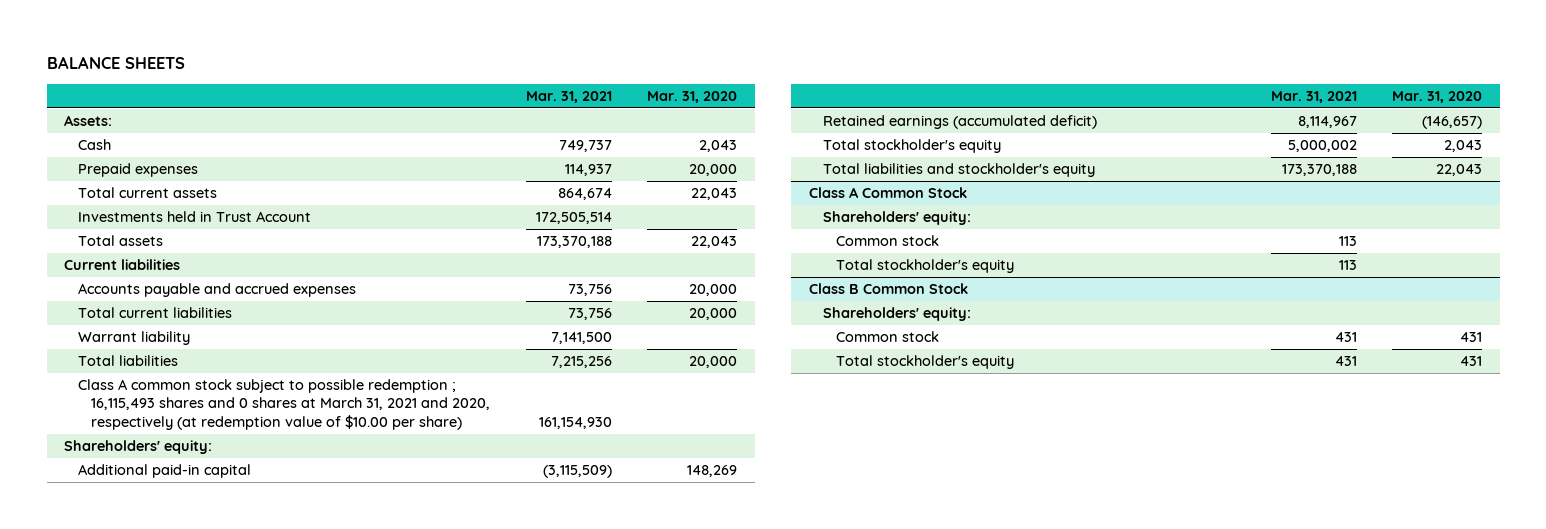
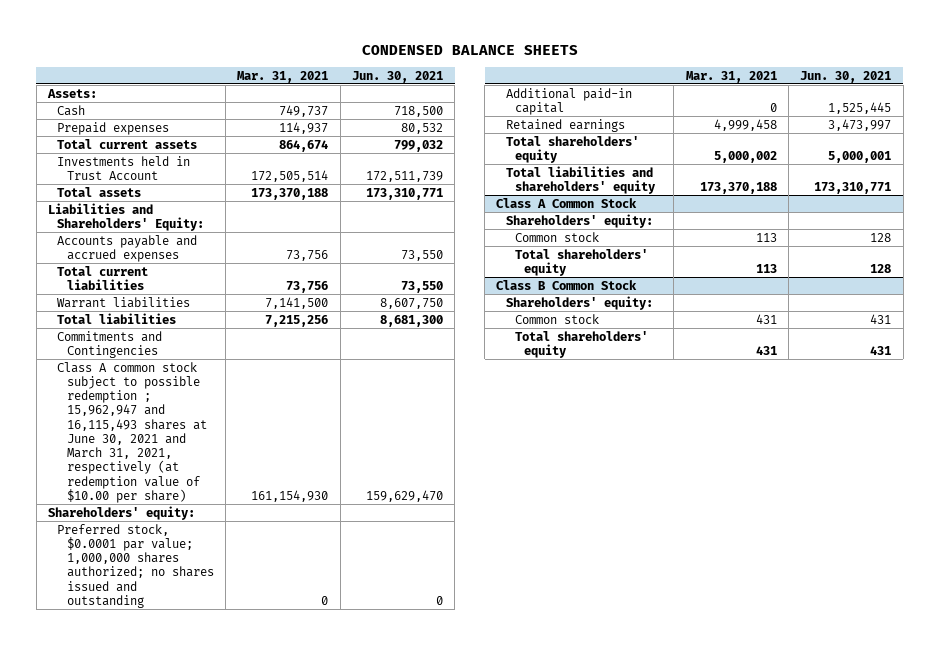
[46,56,185,70] BALANCE SHEETS -> [361,44,578,55] CONDENSED BALANCE SHEETS
[647,90,738,103] Mar. 31, 2020 -> none
none -> [351,70,443,83] Jun. 30, 2021
[64,259,181,271] Current liabilities -> none
none -> [47,202,205,231] Liabilities and Shareholders' Equity:
[77,331,190,346] Warrant liability -> [57,296,191,308] Warrant liabilities
none -> [57,330,163,358] Commitments and Contingencies
[77,379,491,430] Class A common stock subject to possible redemption ; 16,115,493 shares and 0 shares at March 31, 2021 and 2020, respectively (at redemption value of $10.00 per share) -> [57,361,207,503] Class A common stock subject to possible redemption ; 15,962,947 and 16,115,493 shares at June 30, 2021 and March 31, 2021, respectively (at redemption value of $10.00 per share)
none -> [57,523,214,608] Preferred stock, $0.0001 par value; 1,000,000 shares authorized; no shares issued and outstanding
[542,465,612,479] (3,115,509) -> [769,102,777,112] 0
[822,115,1097,130] Retained earnings (accumulated deficit) -> [505,118,625,132] Retained earnings
[1297,116,1357,129] 8,114,967 -> [713,118,777,131] 4,999,458
[822,139,1001,154] Total stockholder's equity -> [505,135,639,163] Total shareholders' equity
[822,163,1095,178] Total liabilities and stockholder's equity -> [505,165,657,194] Total liabilities and shareholders' equity
[836,259,1015,274] Total stockholder's equity -> [515,248,649,276] Total shareholders' equity
[836,355,1015,370] Total stockholder's equity -> [515,330,649,358] Total shareholders' equity

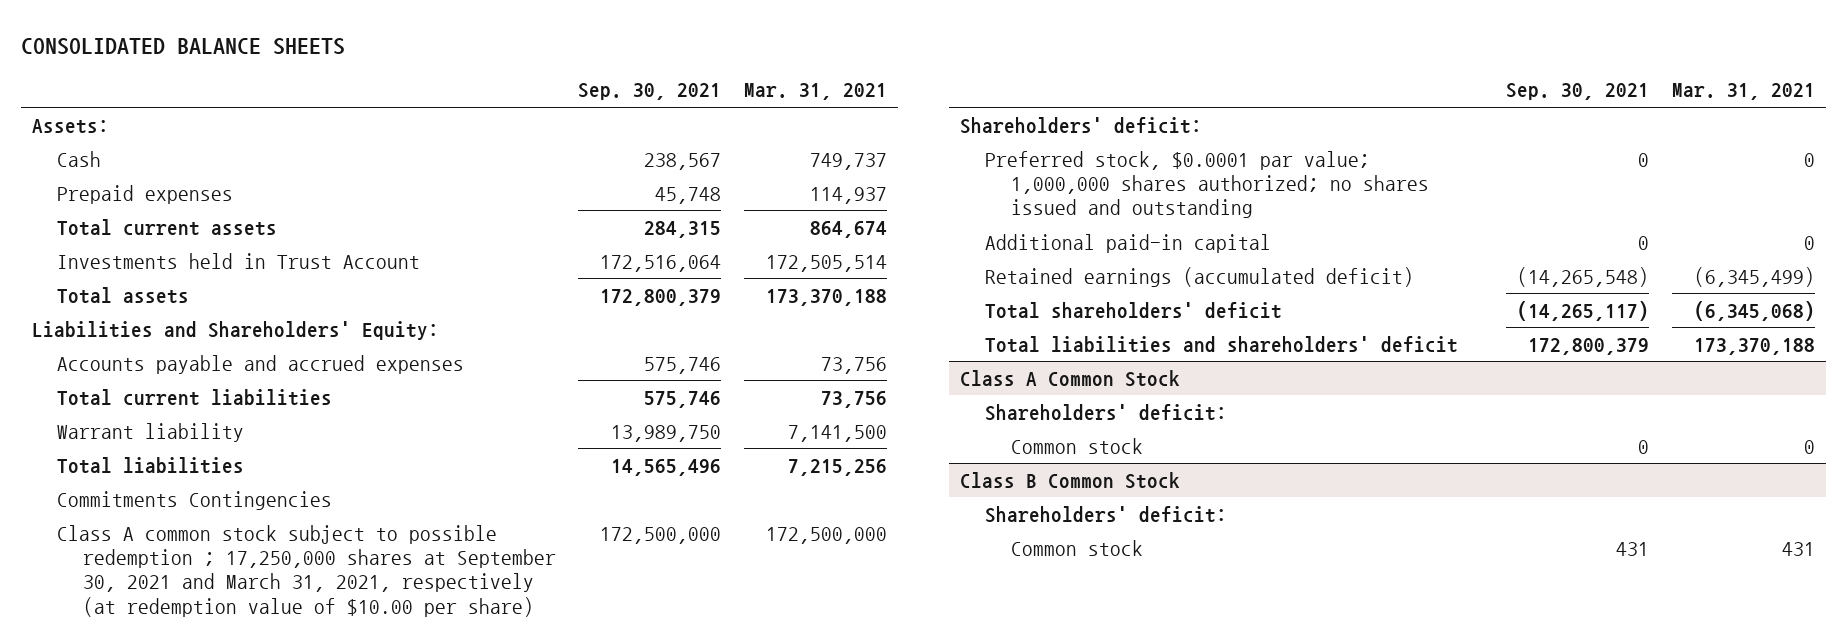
[361,44,578,55] CONDENSED BALANCE SHEETS -> [20,37,345,55] CONSOLIDATED BALANCE SHEETS
[351,70,443,83] Jun. 30, 2021 -> none
none -> [578,83,722,101] Sep. 30, 2021
[57,296,191,308] Warrant liabilities -> [57,422,245,442] Warrant liability
[57,330,163,358] Commitments and Contingencies -> [57,490,333,510] Commitments Contingencies
[57,361,207,503] Class A common stock subject to possible redemption ; 15,962,947 and 16,115,493 shares at June 30, 2021 and March 31, 2021, respectively (at redemption value of $10.00 per share) -> [57,524,556,617] Class A common stock subject to possible redemption ; 17,250,000 shares at September 30, 2021 and March 31, 2021, respectively (at redemption value of $10.00 per share)
[251,489,329,502] 161,154,930 -> [765,526,887,544] 172,500,000
[47,505,195,520] Shareholders' equity: -> [960,116,1203,134] Shareholders' deficit:
[505,118,625,132] Retained earnings -> [985,266,1415,287] Retained earnings (accumulated deficit)
[713,118,777,131] 4,999,458 -> [1693,266,1815,287] (6,345,499)
[505,135,639,163] Total shareholders' equity -> [985,301,1283,319] Total shareholders' deficit
[713,150,777,163] 5,000,002 -> [1693,300,1815,321] (6,345,068)
[505,165,657,194] Total liabilities and shareholders' equity -> [985,335,1459,353] Total liabilities and shareholders' deficit
[515,248,649,276] Total shareholders' equity -> none
[505,213,653,228] Shareholders' equity: -> [985,403,1228,421] Shareholders' deficit:
[755,232,777,242] 113 -> [1803,439,1815,454] 0
[505,295,653,310] Shareholders' equity: -> [985,505,1228,523] Shareholders' deficit:
[515,330,649,358] Total shareholders' equity -> none

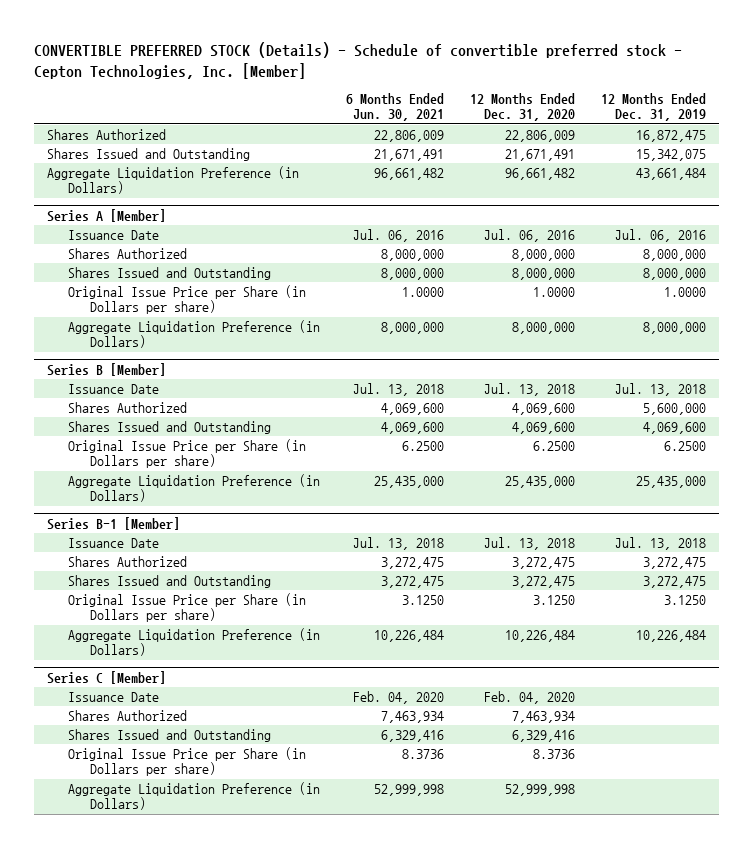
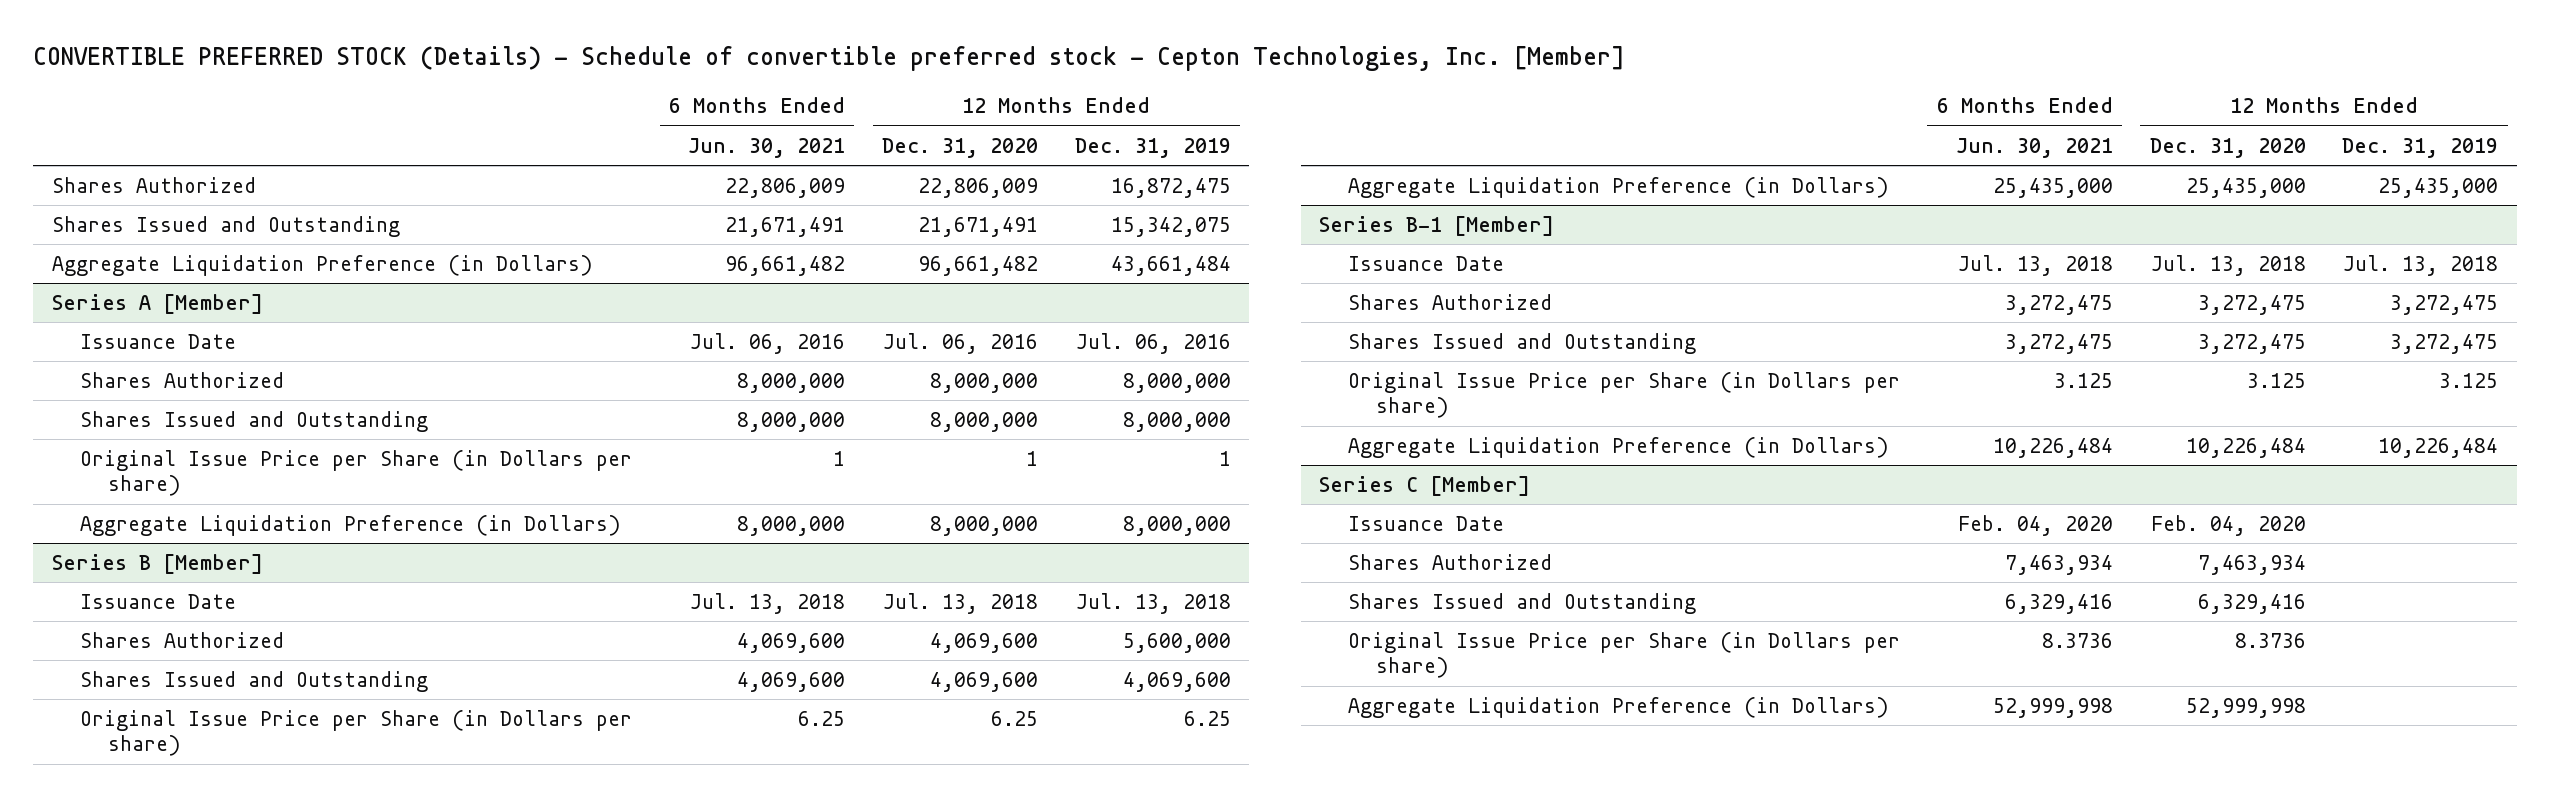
[402,286,445,297] 1.0000 -> [832,450,845,466] 1
[533,286,576,297] 1.0000 -> [1025,450,1038,466] 1
[664,286,707,297] 1.0000 -> [1218,450,1231,466] 1
[402,440,445,451] 6.2500 -> [797,710,845,726] 6.25
[533,440,576,451] 6.2500 -> [990,710,1038,726] 6.25
[664,440,707,451] 6.2500 -> [1183,710,1231,726] 6.25
[402,594,445,605] 3.1250 -> [2053,372,2113,388] 3.125
[533,594,576,605] 3.1250 -> [2246,372,2306,388] 3.125
[664,594,707,605] 3.1250 -> [2439,372,2499,388] 3.125

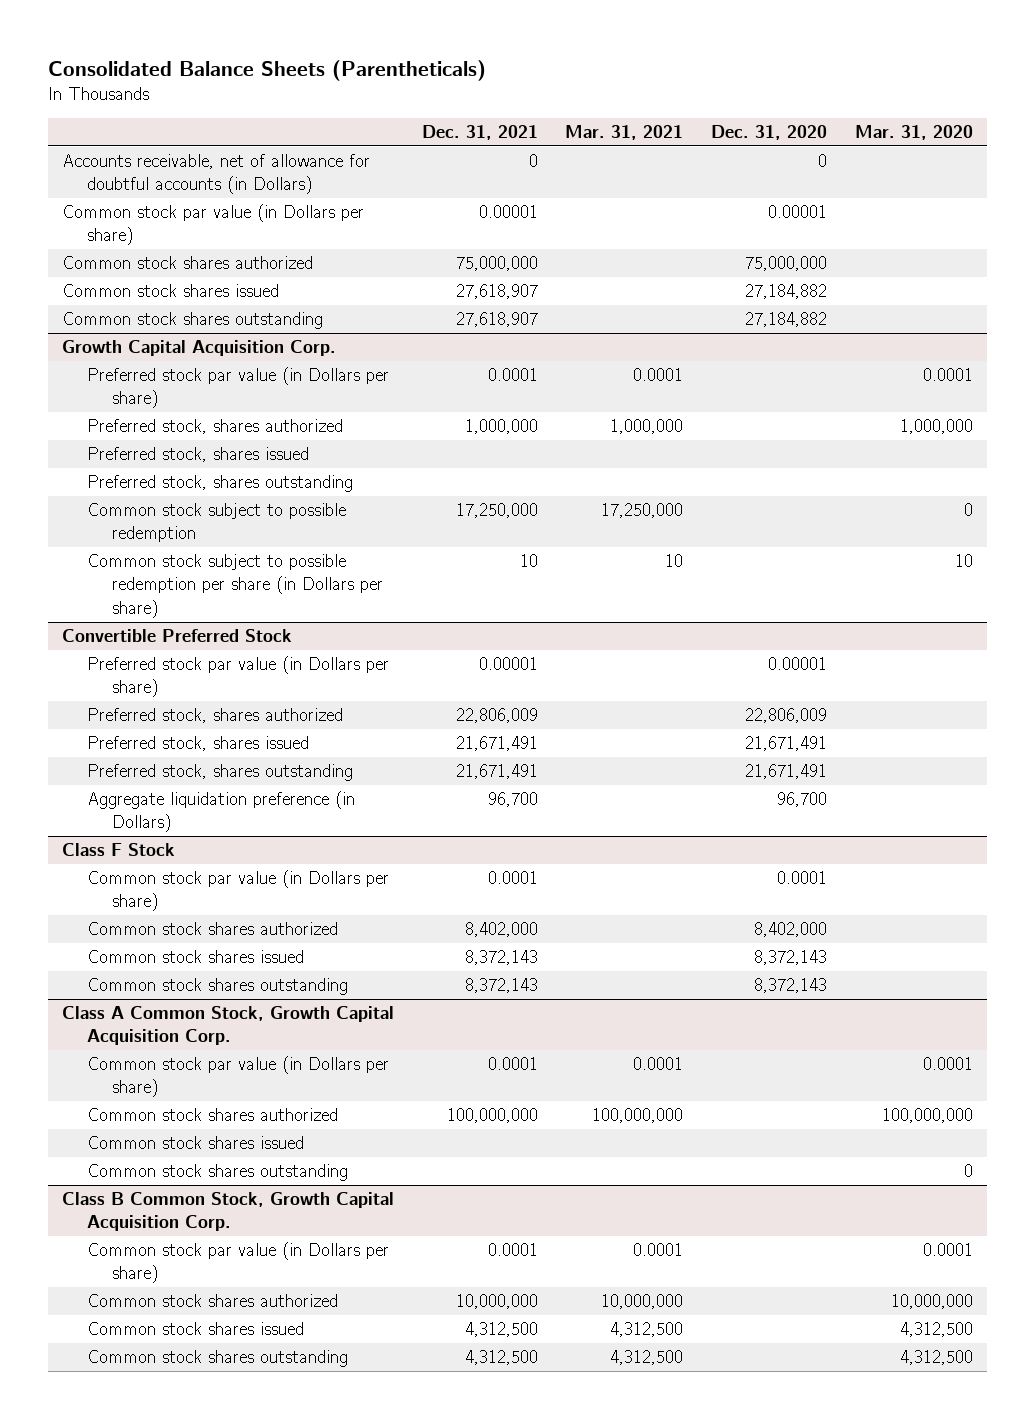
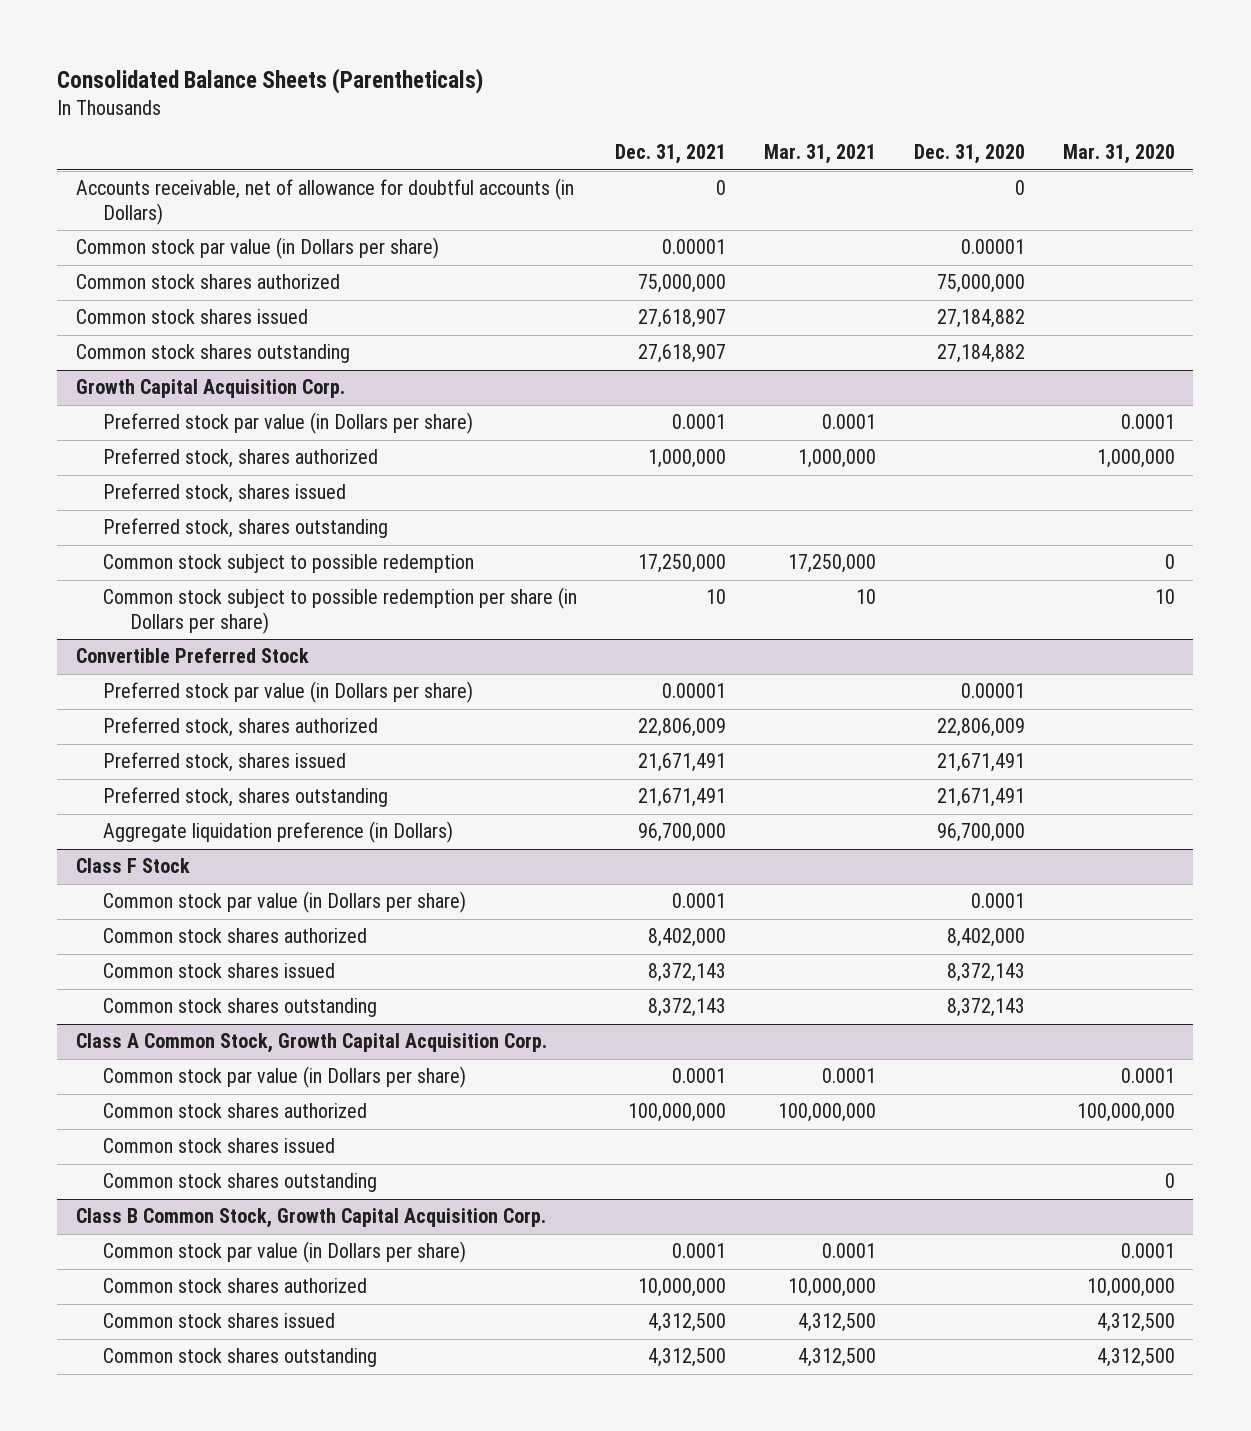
[487,792,538,808] 96,700 -> [638,823,727,843] 96,700,000
[777,792,828,808] 96,700 -> [936,823,1025,843] 96,700,000

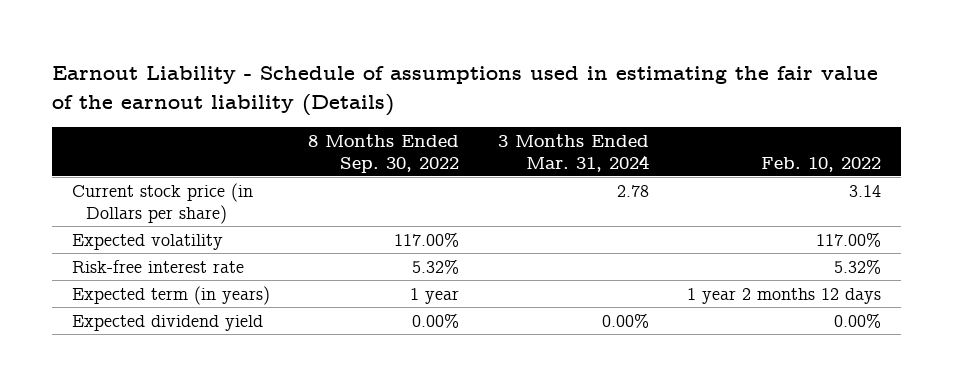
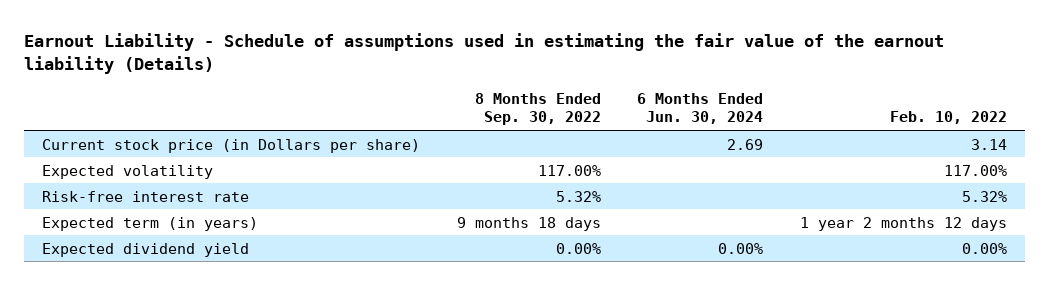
[497,133,649,172] 3 Months Ended Mar. 31, 2024 -> none
none -> [637,92,764,125] 6 Months Ended Jun. 30, 2024
[410,287,460,304] 1 year -> [456,216,601,231] 9 months 18 days

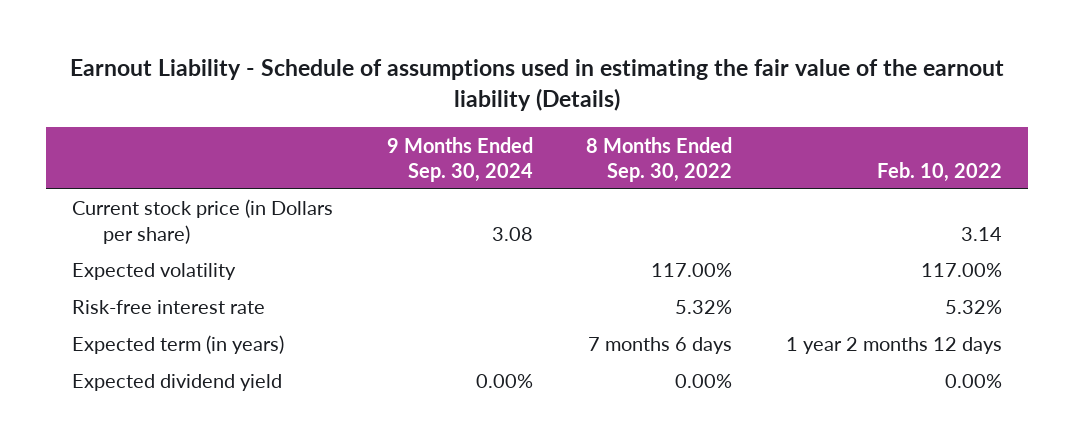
[637,92,764,125] 6 Months Ended Jun. 30, 2024 -> none
none -> [386,136,533,182] 9 Months Ended Sep. 30, 2024
[456,216,601,231] 9 months 18 days -> [588,337,733,355] 7 months 6 days

